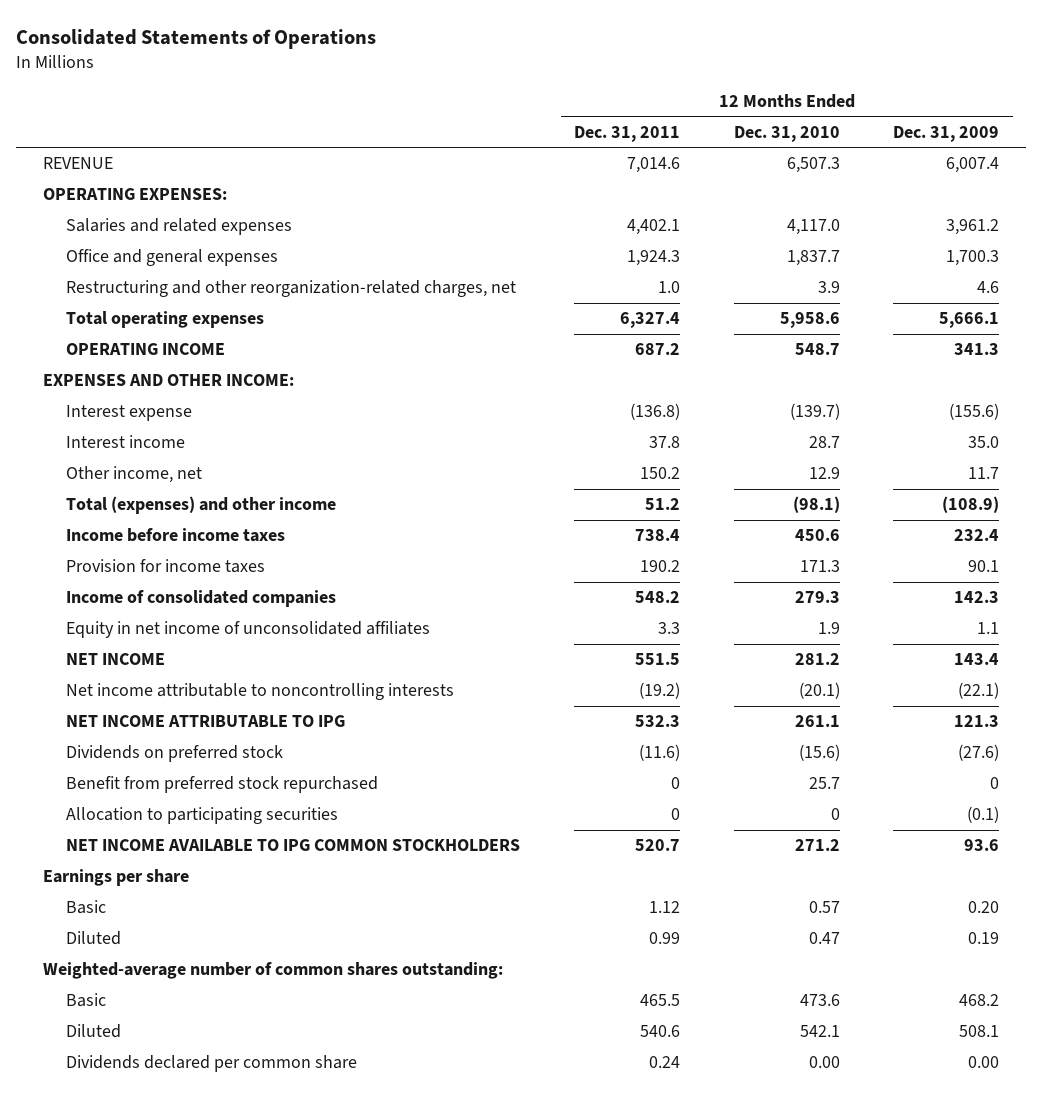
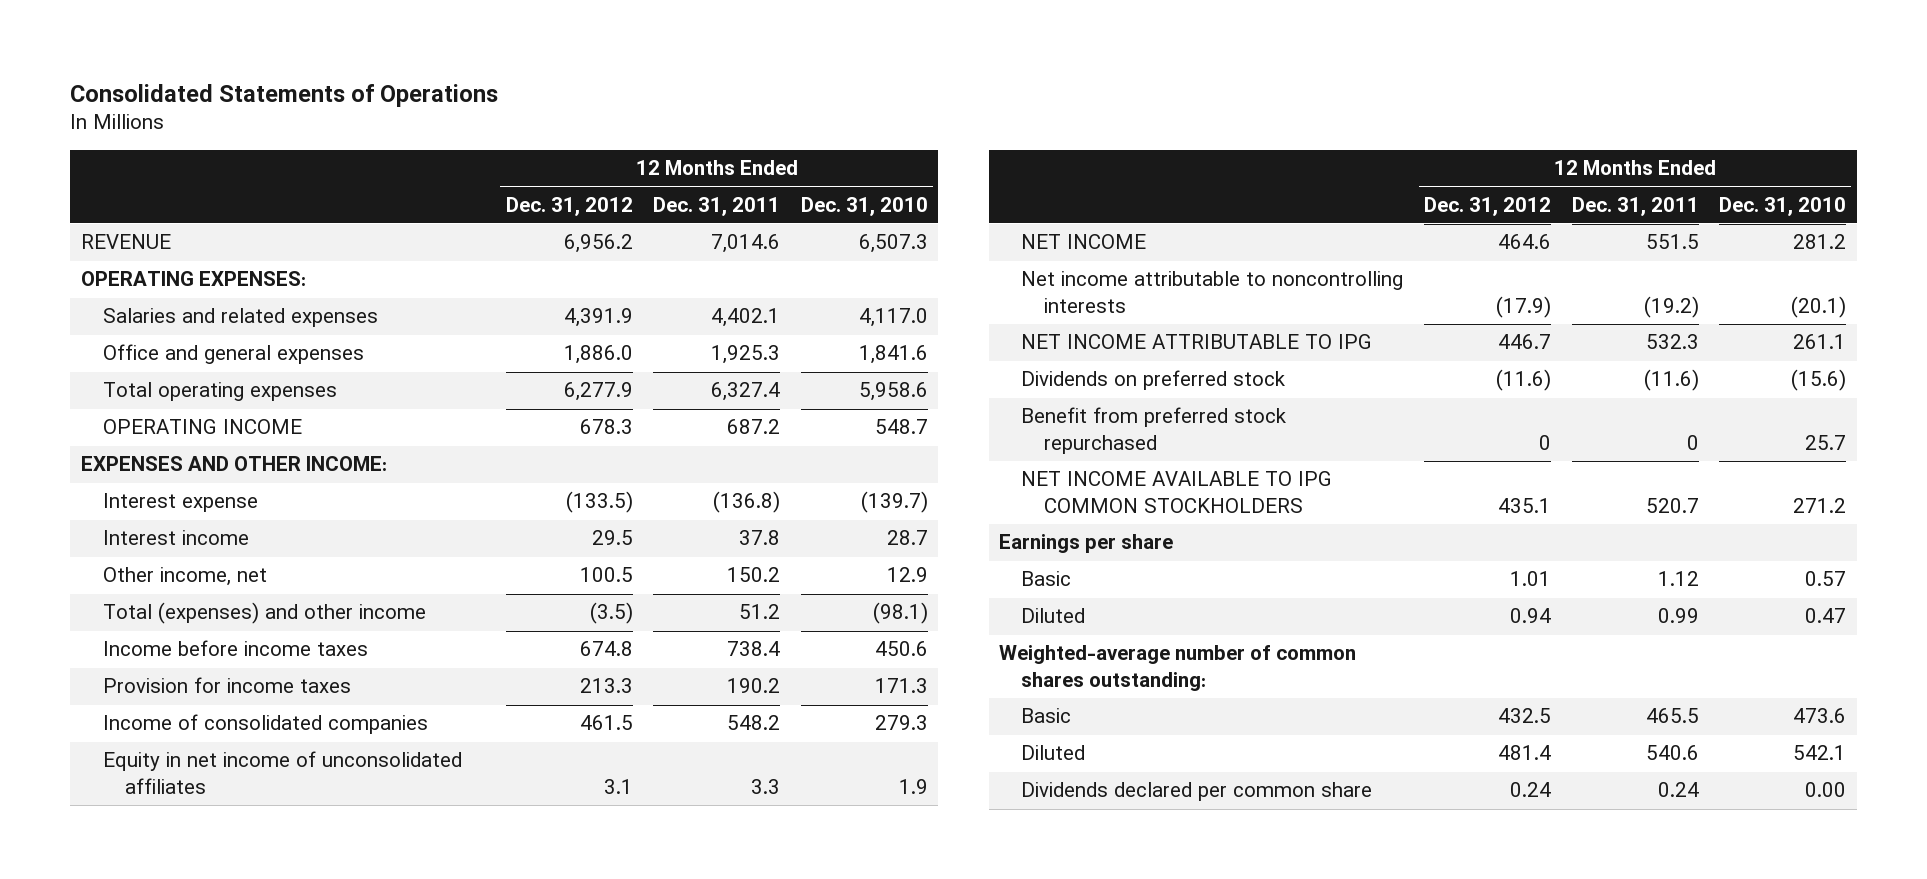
[893,126,1000,143] Dec. 31, 2009 -> none
none -> [505,196,633,216] Dec. 31, 2012
[66,280,517,298] Restructuring and other reorganization-related charges, net -> none
[627,250,681,267] 1,924.3 -> [711,345,781,365] 1,925.3
[786,250,840,267] 1,837.7 -> [858,345,928,365] 1,841.6
[66,807,339,825] Allocation to participating securities -> none

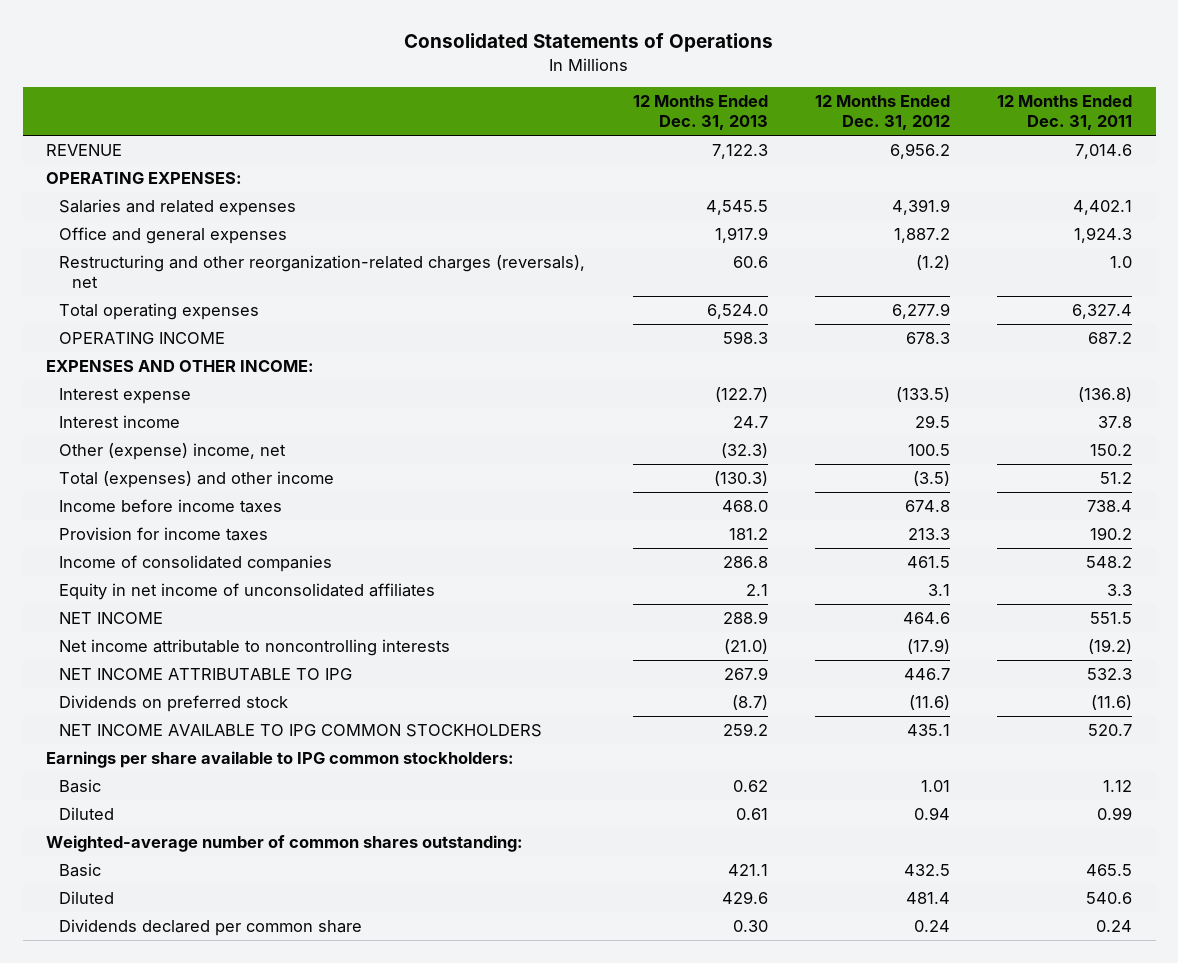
[800,196,928,216] Dec. 31, 2010 -> none
none -> [632,95,768,131] 12 Months Ended Dec. 31, 2013
[563,345,633,365] 1,886.0 -> [893,228,950,244] 1,887.2
[711,345,781,365] 1,925.3 -> [1074,227,1133,244] 1,924.3
none -> [59,255,586,289] Restructuring and other reorganization-related charges (reversals), net
[102,567,267,587] Other income, net -> [59,443,287,461] Other (expense) income, net
[1021,407,1287,454] Benefit from preferred stock repurchased -> none
[999,534,1174,554] Earnings per share -> [46,751,515,769] Earnings per share available to IPG common stockholders:

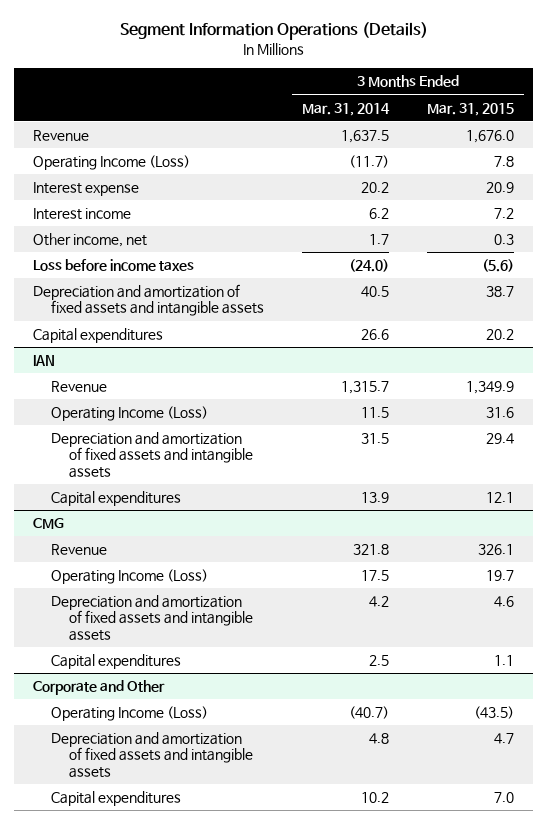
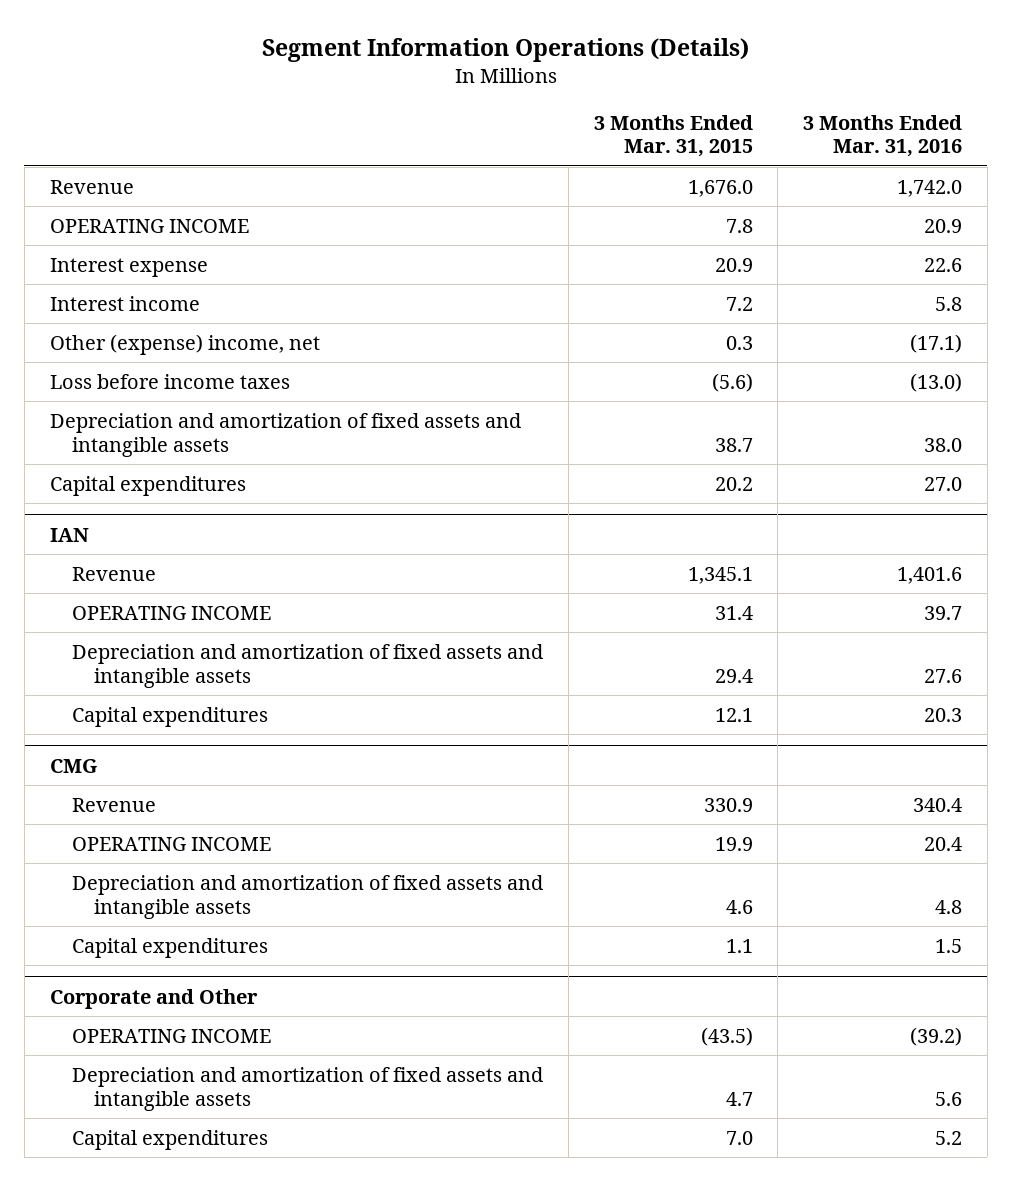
[302,102,391,116] Mar. 31, 2014 -> none
none -> [803,114,963,158] 3 Months Ended Mar. 31, 2016
[32,155,190,171] Operating Income (Loss) -> [49,218,249,233] OPERATING INCOME
[32,233,147,248] Other income, net -> [49,333,320,355] Other (expense) income, net
[466,381,515,395] 1,349.9 -> [687,566,753,584] 1,345.1
[50,406,208,422] Operating Income (Loss) -> [71,605,271,620] OPERATING INCOME
[486,407,515,419] 31.6 -> [714,605,753,620] 31.4
[478,544,515,556] 326.1 -> [703,797,753,812] 330.9
[50,569,208,585] Operating Income (Loss) -> [71,836,271,851] OPERATING INCOME
[486,570,515,582] 19.7 -> [714,836,753,851] 19.9
[50,706,208,722] Operating Income (Loss) -> [71,1028,271,1043] OPERATING INCOME

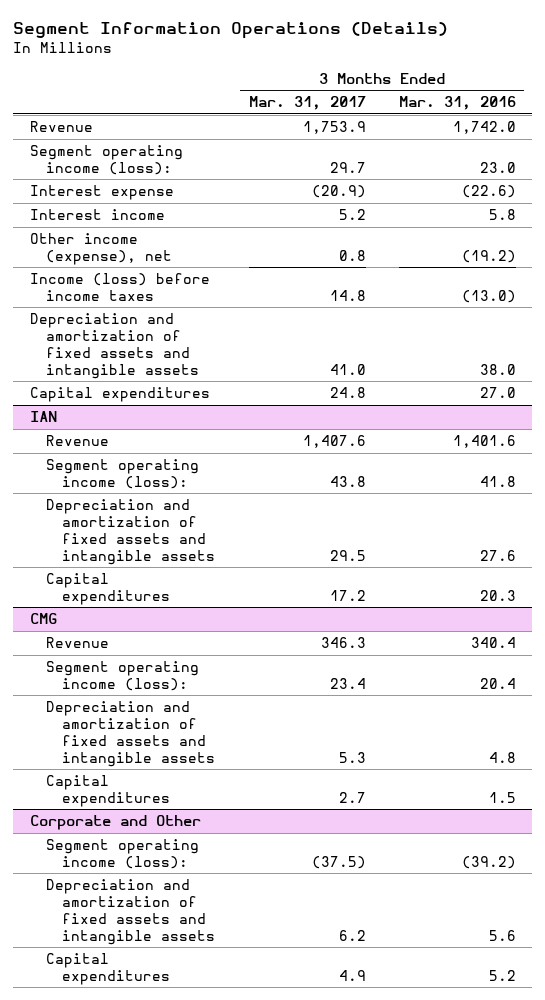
[593,114,753,158] 3 Months Ended Mar. 31, 2015 -> none
none -> [248,96,366,111] Mar. 31, 2017
[49,218,249,233] OPERATING INCOME -> [29,145,183,175] Segment operating income (loss):
[924,218,963,233] 20.9 -> [479,161,516,173] 23.0
[924,257,963,272] 22.6 -> [461,185,516,199] (22.6)
[49,333,320,355] Other (expense) income, net -> [29,233,172,265] Other income (expense), net
[910,333,963,353] (17.1) -> [461,249,516,263] (19.2)
[49,373,290,389] Loss before income taxes -> [29,273,210,301] Income (loss) before income taxes
[71,605,271,620] OPERATING INCOME -> [45,459,199,489] Segment operating income (loss):
[924,605,963,620] 39.7 -> [479,475,516,487] 41.8
[71,836,271,851] OPERATING INCOME -> [45,661,199,691] Segment operating income (loss):
[71,1028,271,1043] OPERATING INCOME -> [45,839,199,869] Segment operating income (loss):

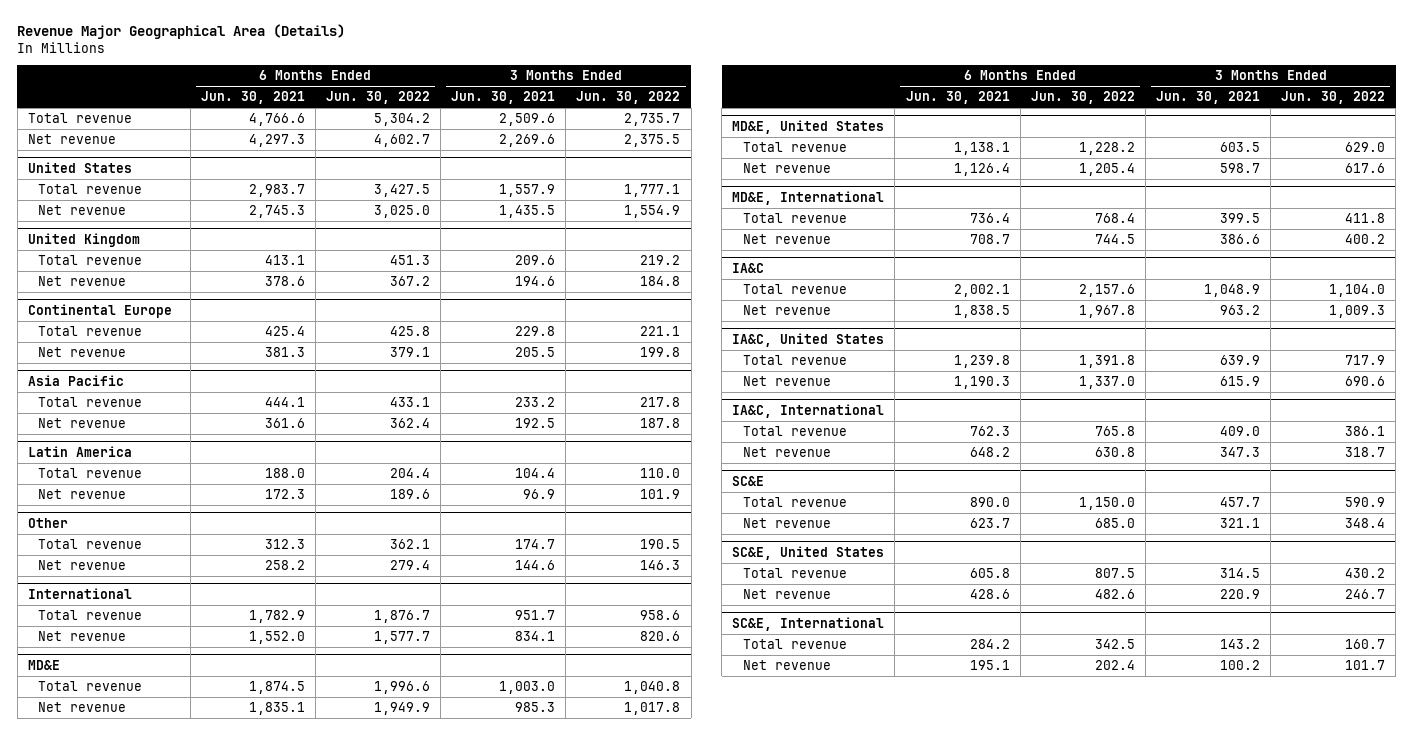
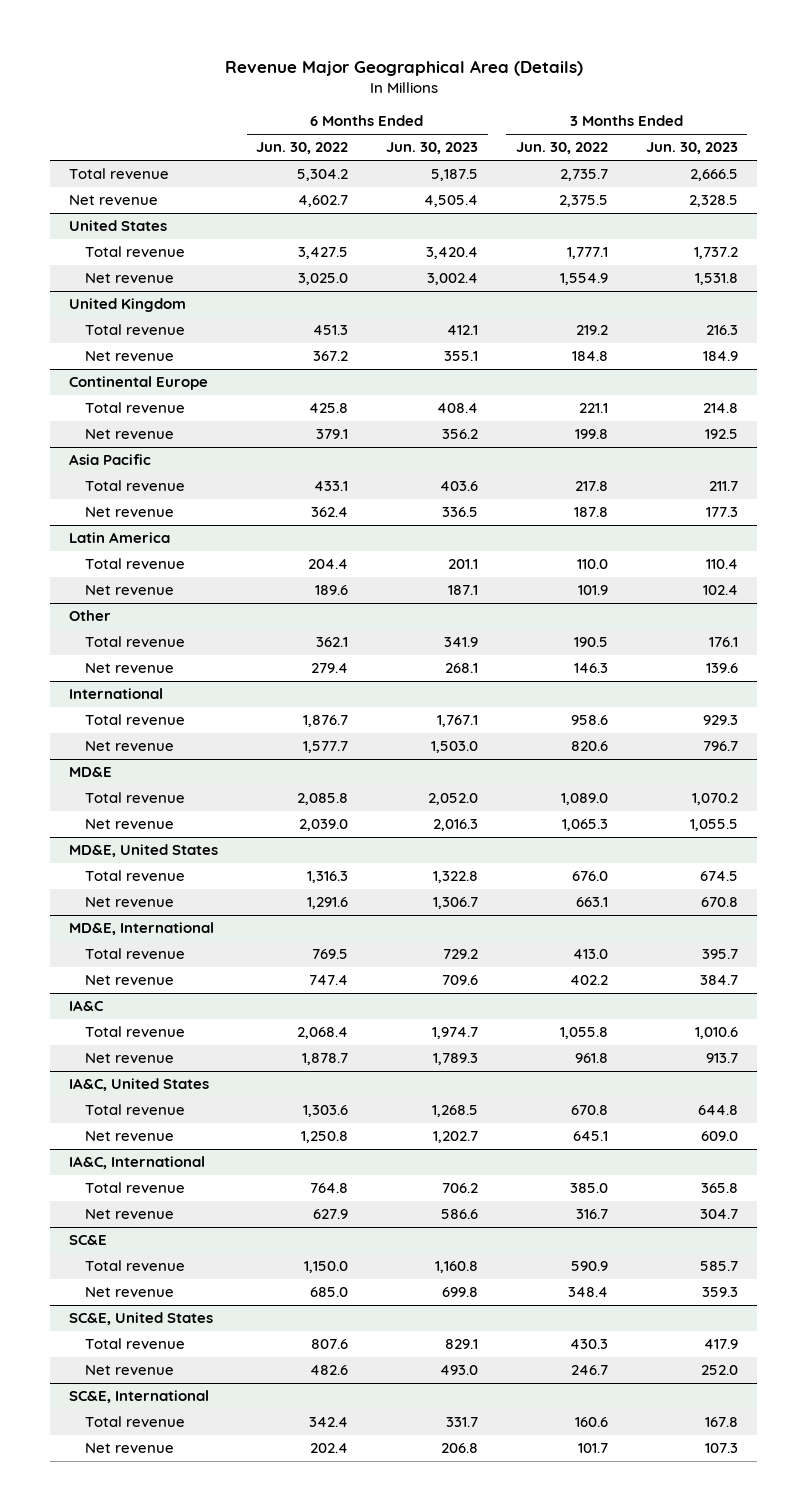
[200,91,305,105] Jun. 30, 2021 -> none
[451,91,556,105] Jun. 30, 2021 -> none
none -> [386,142,479,155] Jun. 30, 2023
none -> [645,142,738,155] Jun. 30, 2023
[374,680,431,694] 1,996.6 -> [297,793,349,806] 2,085.8
[624,680,681,694] 1,040.8 -> [560,793,608,806] 1,089.0
[374,701,431,715] 1,949.9 -> [299,819,349,832] 2,039.0
[624,701,681,715] 1,017.8 -> [561,819,608,832] 1,065.3
[1078,141,1135,155] 1,228.2 -> [307,871,349,884] 1,316.3
[1345,141,1386,152] 629.0 -> [571,871,608,882] 676.0
[1078,162,1135,176] 1,205.4 -> [307,897,349,910] 1,291.6
[1345,162,1386,173] 617.6 -> [575,897,608,908] 663.1
[1094,212,1135,223] 768.4 -> [312,949,349,960] 769.5
[1345,212,1386,223] 411.8 -> [572,949,608,960] 413.0
[1094,233,1135,244] 744.5 -> [309,975,349,986] 747.4
[1345,233,1386,244] 400.2 -> [569,975,608,986] 402.2
[1078,283,1135,297] 2,157.6 -> [297,1027,349,1040] 2,068.4
[1329,283,1386,297] 1,104.0 -> [559,1027,608,1040] 1,055.8
[1078,304,1135,318] 1,967.8 -> [302,1053,349,1066] 1,878.7
[1329,304,1386,318] 1,009.3 -> [574,1053,608,1064] 961.8
[1078,354,1135,368] 1,391.8 -> [303,1105,349,1118] 1,303.6
[1345,354,1386,365] 717.9 -> [570,1105,608,1116] 670.8
[1078,375,1135,389] 1,337.0 -> [301,1131,349,1144] 1,250.8
[1345,375,1386,386] 690.6 -> [572,1131,608,1142] 645.1
[1094,425,1135,436] 765.8 -> [310,1183,349,1194] 764.8
[1345,425,1386,436] 386.1 -> [569,1183,608,1194] 385.0
[1094,446,1135,457] 630.8 -> [313,1209,349,1220] 627.9
[1345,446,1386,457] 318.7 -> [575,1209,608,1220] 316.7
[1094,567,1135,578] 807.5 -> [311,1339,349,1350] 807.6
[1345,567,1386,578] 430.2 -> [569,1339,608,1350] 430.3
[1094,638,1135,649] 342.5 -> [309,1417,349,1428] 342.4
[1345,638,1386,649] 160.7 -> [574,1417,608,1428] 160.6

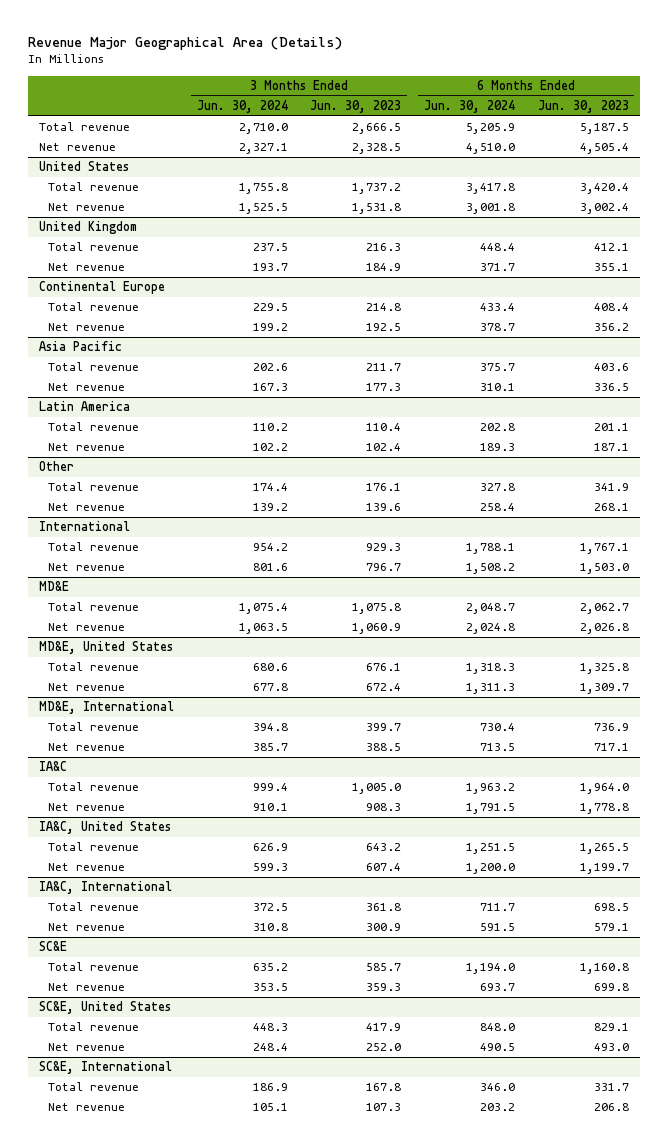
[256,142,349,155] Jun. 30, 2022 -> none
[515,142,608,155] Jun. 30, 2022 -> none
none -> [196,99,288,113] Jun. 30, 2024
none -> [424,99,516,113] Jun. 30, 2024
[428,793,479,806] 2,052.0 -> [579,603,629,615] 2,062.7
[691,793,738,806] 1,070.2 -> [352,603,402,615] 1,075.8
[433,819,479,832] 2,016.3 -> [579,623,629,635] 2,026.8
[689,819,738,832] 1,055.5 -> [352,623,402,635] 1,060.9
[433,871,479,884] 1,322.8 -> [579,663,629,675] 1,325.8
[699,871,738,882] 674.5 -> [366,663,402,672] 676.1
[433,897,479,910] 1,306.7 -> [579,683,629,695] 1,309.7
[700,897,738,908] 670.8 -> [366,683,402,692] 672.4
[443,949,479,960] 729.2 -> [593,723,629,732] 736.9
[701,949,738,960] 395.7 -> [366,723,402,732] 399.7
[442,975,479,986] 709.6 -> [593,743,629,752] 717.1
[699,975,738,986] 384.7 -> [366,743,402,752] 388.5
[432,1027,479,1040] 1,974.7 -> [579,783,629,795] 1,964.0
[694,1027,738,1040] 1,010.6 -> [352,783,402,795] 1,005.0
[433,1053,479,1066] 1,789.3 -> [579,803,629,815] 1,778.8
[705,1053,738,1064] 913.7 -> [366,803,402,812] 908.3
[432,1105,479,1118] 1,268.5 -> [579,843,629,855] 1,265.5
[697,1105,738,1116] 644.8 -> [366,843,402,852] 643.2
[433,1131,479,1144] 1,202.7 -> [579,863,629,875] 1,199.7
[700,1131,738,1142] 609.0 -> [366,863,402,872] 607.4
[442,1183,479,1194] 706.2 -> [593,903,629,912] 698.5
[700,1183,738,1194] 365.8 -> [366,903,402,912] 361.8
[441,1209,479,1220] 586.6 -> [593,923,629,932] 579.1
[699,1209,738,1220] 304.7 -> [366,923,402,932] 300.9

